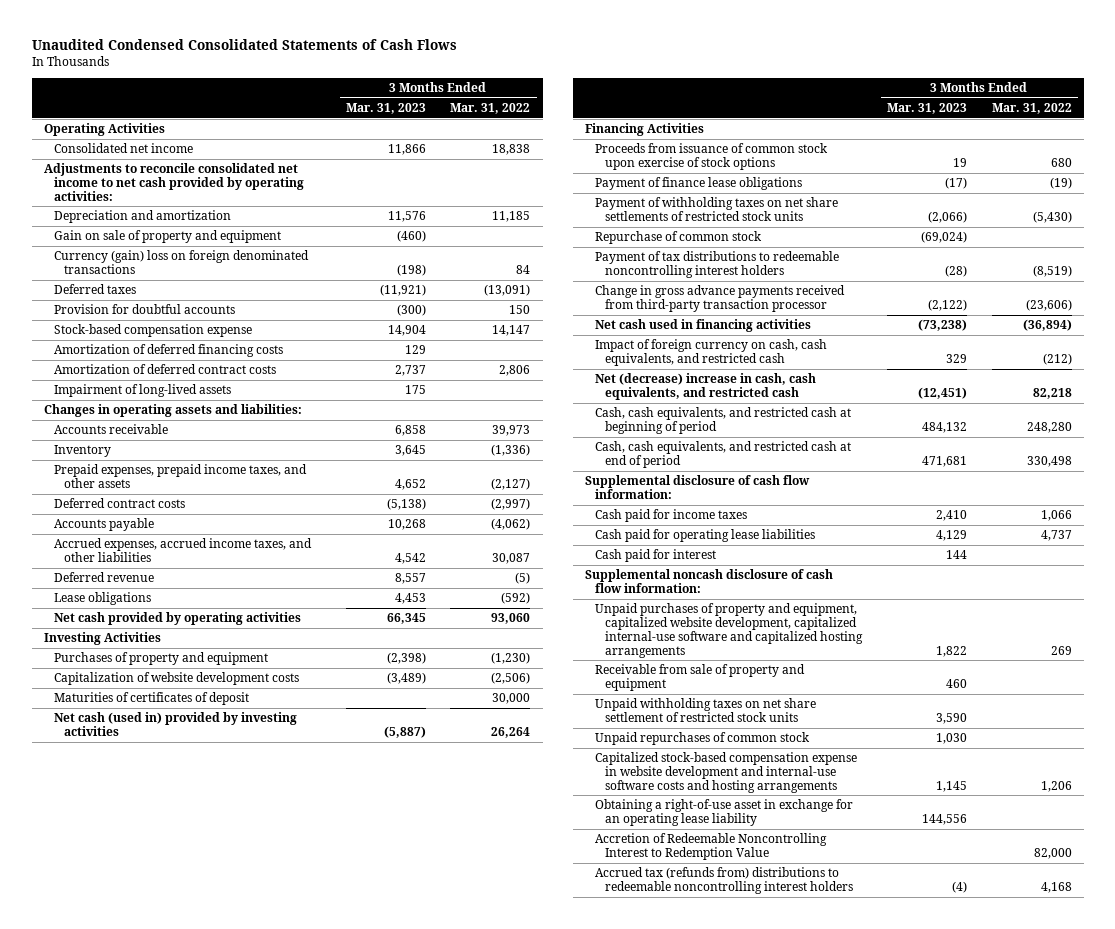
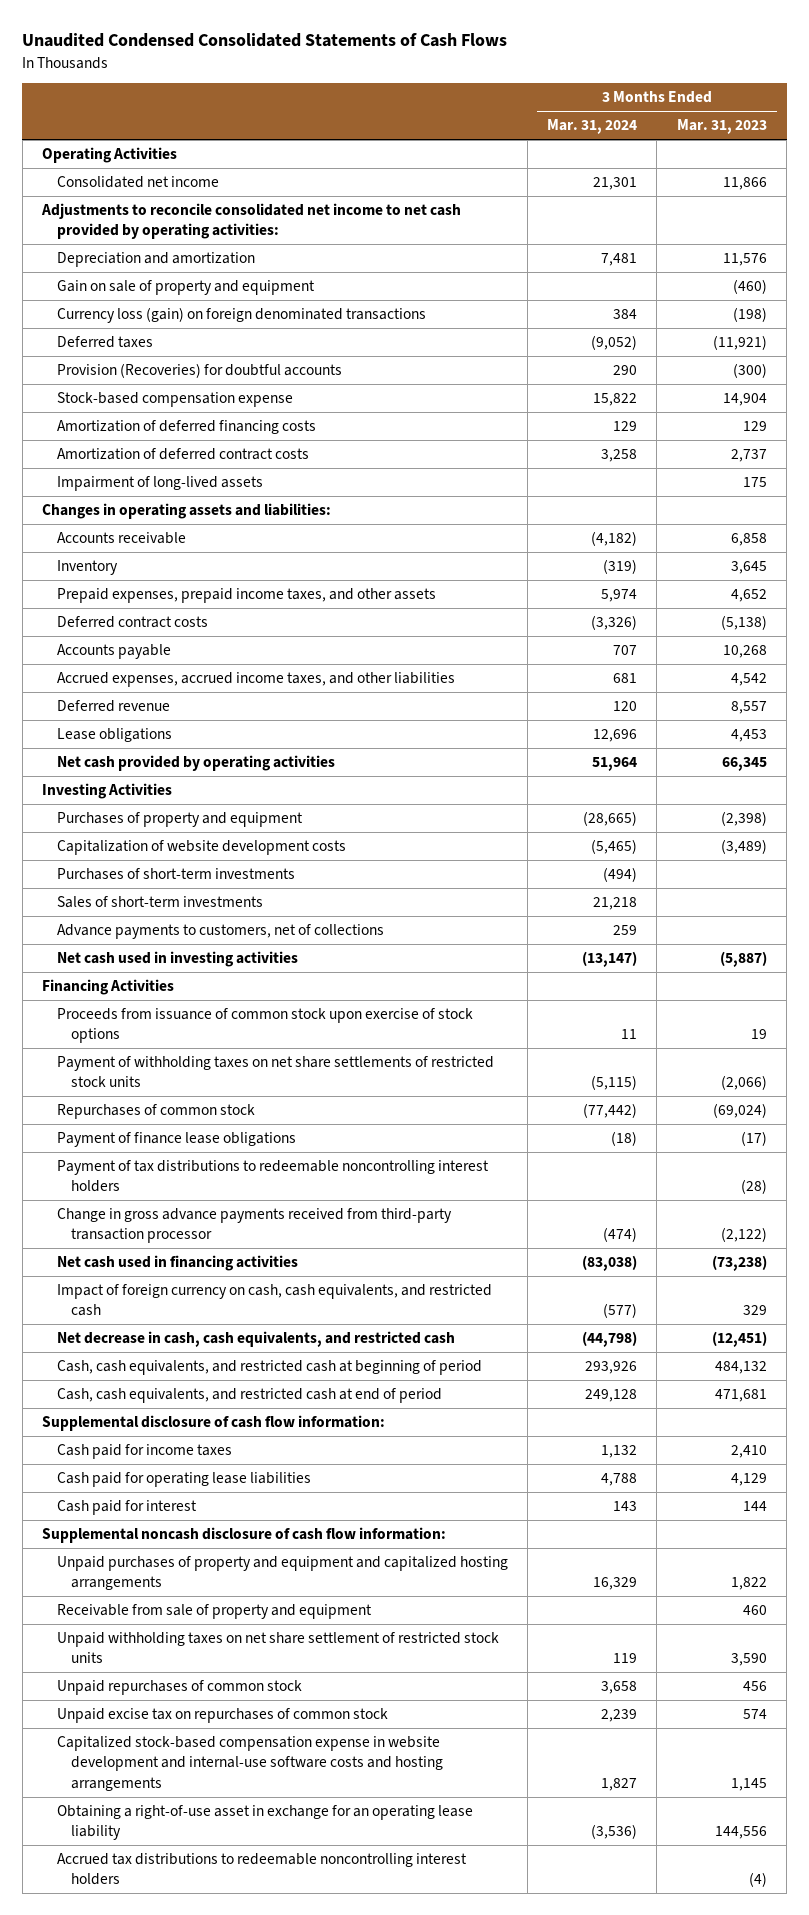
[450,103,531,115] Mar. 31, 2022 -> none
none -> [547,119,638,135] Mar. 31, 2024
[54,250,310,275] Currency (gain) loss on foreign denominated transactions -> [56,307,426,324] Currency loss (gain) on foreign denominated transactions
[54,304,236,315] Provision for doubtful accounts -> [56,363,342,379] Provision (Recoveries) for doubtful accounts
[54,692,250,706] Maturities of certificates of deposit -> none
none -> [56,868,295,881] Purchases of short-term investments
none -> [56,896,263,909] Sales of short-term investments
none -> [56,924,384,940] Advance payments to customers, net of collections
[54,712,298,737] Net cash (used in) provided by investing activities -> [56,951,298,968] Net cash used in investing activities
[595,231,763,245] Repurchase of common stock -> [56,1104,255,1120] Repurchases of common stock
[595,177,803,191] Payment of finance lease obligations -> [56,1132,296,1148] Payment of finance lease obligations
[595,373,817,401] Net (decrease) increase in cash, cash equivalents, and restricted cash -> [56,1331,455,1348] Net decrease in cash, cash equivalents, and restricted cash
[595,603,864,658] Unpaid purchases of property and equipment, capitalized website development, capitalized internal-use software and capitalized hosting arrangements -> [56,1556,508,1591] Unpaid purchases of property and equipment and capitalized hosting arrangements
[935,733,967,745] 1,030 -> [742,1681,767,1692] 456
none -> [56,1708,388,1724] Unpaid excise tax on repurchases of common stock
[595,833,828,861] Accretion of Redeemable Noncontrolling Interest to Redemption Value -> none
[595,867,854,895] Accrued tax (refunds from) distributions to redeemable noncontrolling interest holders -> [56,1853,467,1886] Accrued tax distributions to redeemable noncontrolling interest holders

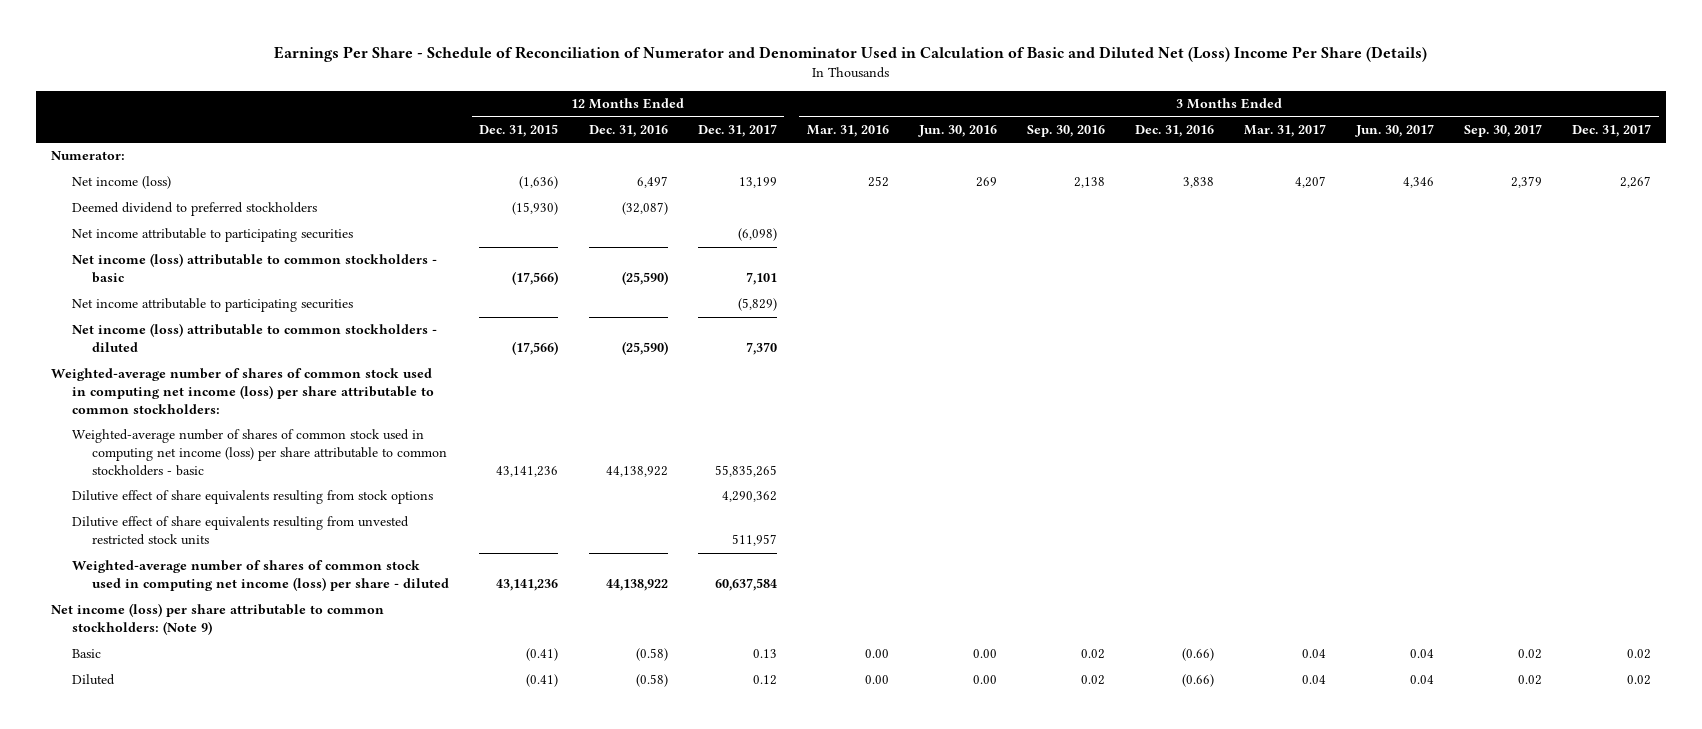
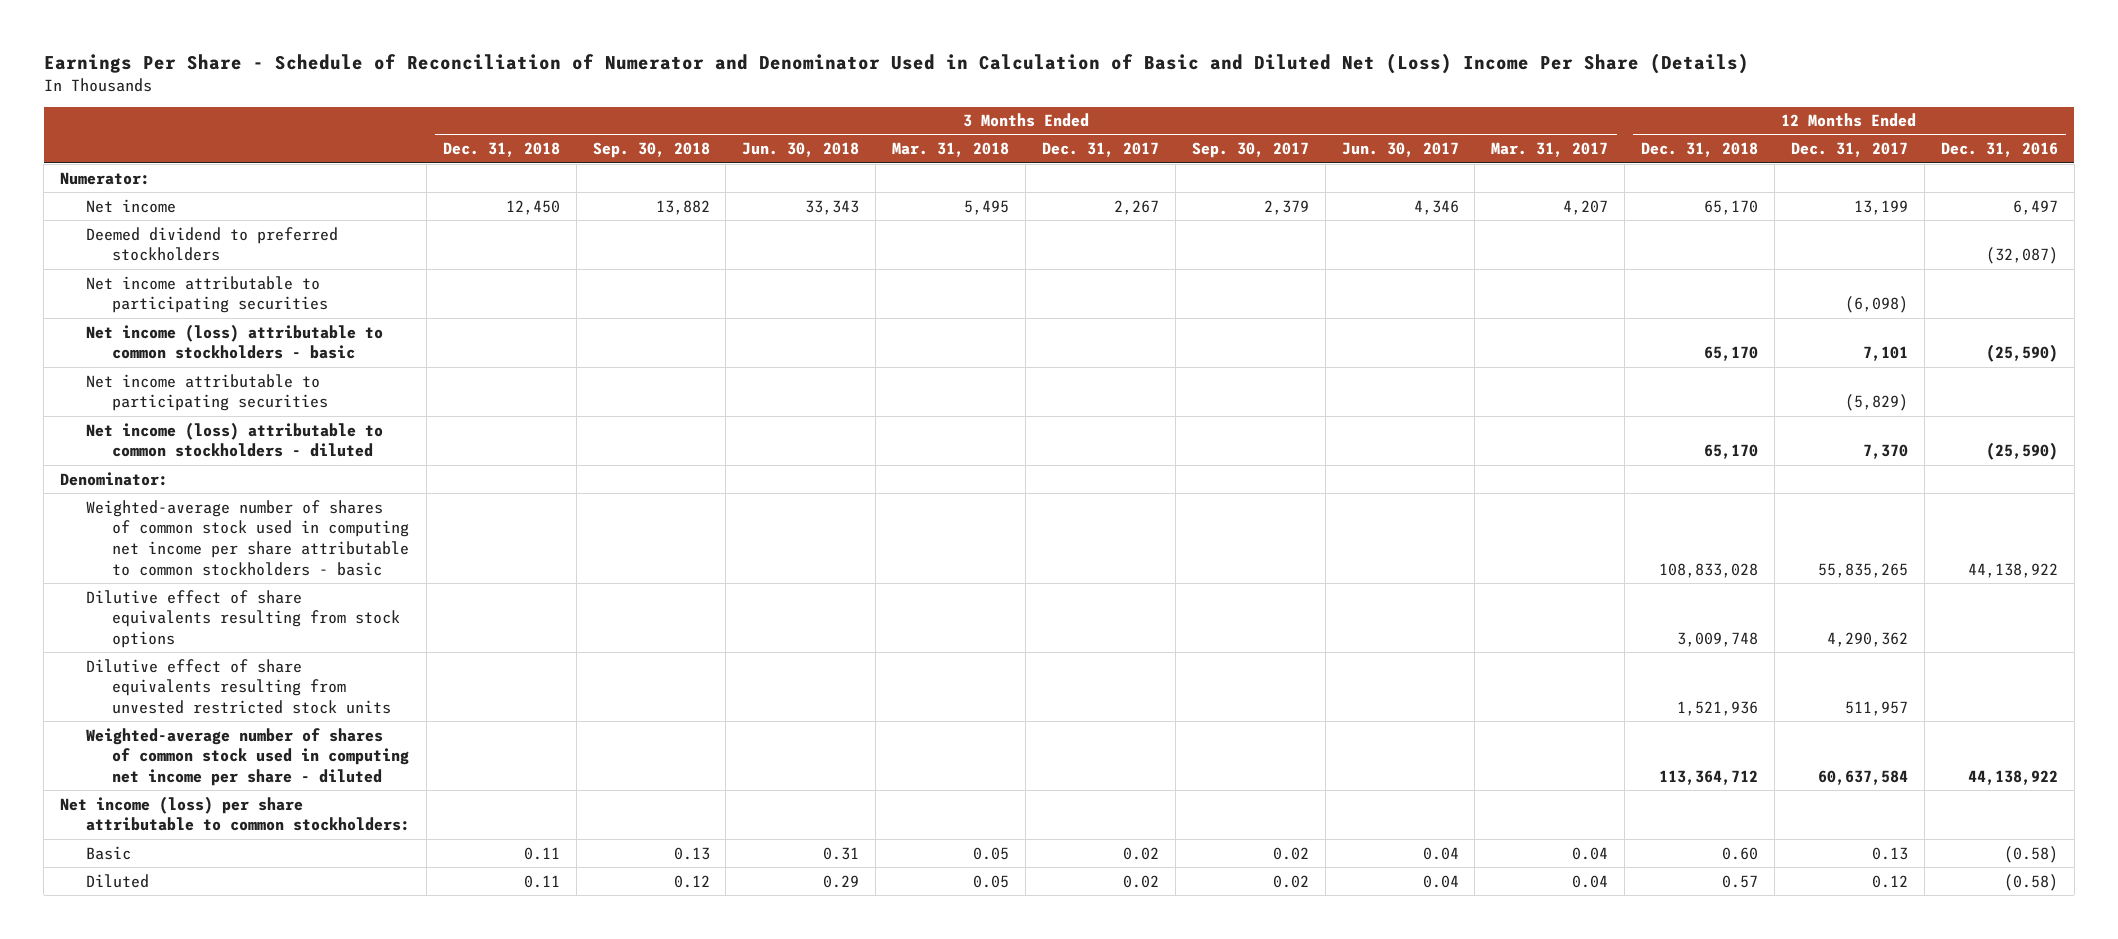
[479,124,559,138] Dec. 31, 2015 -> none
[806,125,889,138] Mar. 31, 2016 -> none
[917,125,997,138] Jun. 30, 2016 -> none
[1026,125,1105,138] Sep. 30, 2016 -> none
[1135,125,1215,138] Dec. 31, 2016 -> none
none -> [442,142,560,158] Dec. 31, 2018
none -> [592,142,710,159] Sep. 30, 2018
none -> [742,142,860,158] Jun. 30, 2018
none -> [892,142,1010,158] Mar. 31, 2018
none -> [1641,142,1759,158] Dec. 31, 2018
[71,176,171,190] Net income (loss) -> [85,198,176,213] Net income
[51,368,434,414] Weighted-average number of shares of common stock used in computing net income (loss) per share attributable to common stockholders: -> [60,471,169,486] Denominator:
[71,429,448,476] Weighted-average number of shares of common stock used in computing net income (loss) per share attributable to common stockholders - basic -> [85,499,409,576] Weighted-average number of shares of common stock used in computing net income per share attributable to common stockholders - basic
[71,560,450,592] Weighted-average number of shares of common stock used in computing net income (loss) per share - diluted -> [85,727,409,787] Weighted-average number of shares of common stock used in computing net income per share - diluted
[51,603,385,636] Net income (loss) per share attributable to common stockholders: (Note 9) -> [60,795,410,832] Net income (loss) per share attributable to common stockholders:

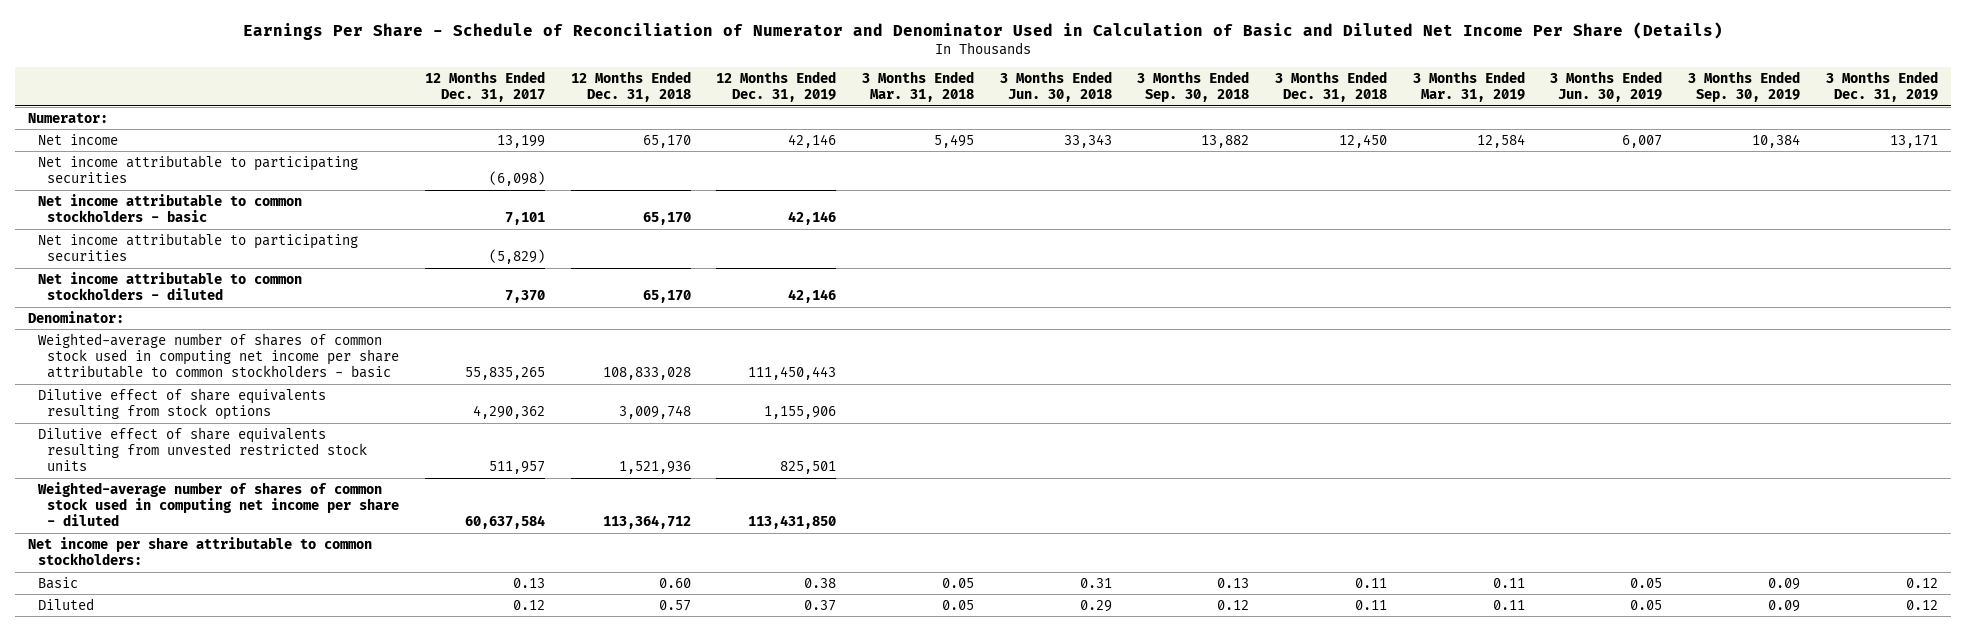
[43,52,1749,74] Earnings Per Share - Schedule of Reconciliation of Numerator and Denominator Used in Calculation of Basic and Diluted Net (Loss) Income Per Share (Details) -> [243,21,1724,40] Earnings Per Share - Schedule of Reconciliation of Numerator and Denominator Used in Calculation of Basic and Diluted Net Income Per Share (Details)
[1041,142,1159,158] Dec. 31, 2017 -> none
[1191,142,1309,159] Sep. 30, 2017 -> none
[1341,142,1459,158] Jun. 30, 2017 -> none
[1491,142,1609,158] Mar. 31, 2017 -> none
[1940,142,2058,158] Dec. 31, 2016 -> none
none -> [716,71,837,103] 12 Months Ended Dec. 31, 2019
none -> [1412,71,1525,103] 3 Months Ended Mar. 31, 2019
none -> [1550,71,1663,103] 3 Months Ended Jun. 30, 2019
none -> [1688,71,1801,103] 3 Months Ended Sep. 30, 2019
none -> [1825,71,1938,103] 3 Months Ended Dec. 31, 2019
[85,226,338,262] Deemed dividend to preferred stockholders -> none
[85,323,383,360] Net income (loss) attributable to common stockholders - basic -> [37,193,302,223] Net income attributable to common stockholders - basic
[85,421,383,458] Net income (loss) attributable to common stockholders - diluted -> [37,271,302,301] Net income attributable to common stockholders - diluted
[60,795,410,832] Net income (loss) per share attributable to common stockholders: -> [28,536,373,566] Net income per share attributable to common stockholders:

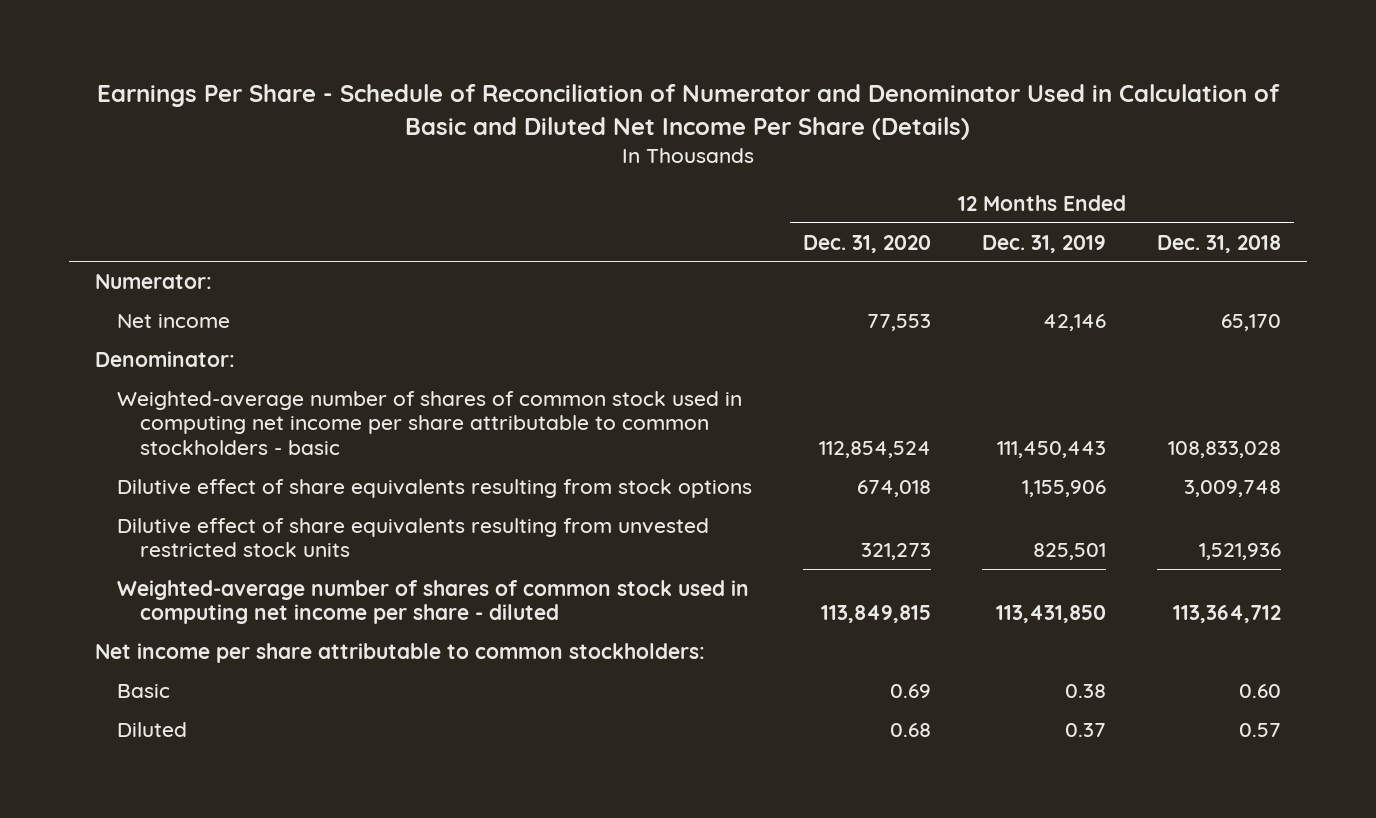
[424,71,545,103] 12 Months Ended Dec. 31, 2017 -> none
[861,71,974,103] 3 Months Ended Mar. 31, 2018 -> none
[999,71,1112,103] 3 Months Ended Jun. 30, 2018 -> none
[1137,71,1250,103] 3 Months Ended Sep. 30, 2018 -> none
[1275,71,1388,103] 3 Months Ended Dec. 31, 2018 -> none
[1412,71,1525,103] 3 Months Ended Mar. 31, 2019 -> none
[1550,71,1663,103] 3 Months Ended Jun. 30, 2019 -> none
[1688,71,1801,103] 3 Months Ended Sep. 30, 2019 -> none
[1825,71,1938,103] 3 Months Ended Dec. 31, 2019 -> none
none -> [803,234,932,253] Dec. 31, 2020
[37,154,358,184] Net income attributable to participating securities -> none
[37,193,302,223] Net income attributable to common stockholders - basic -> none
[37,232,358,262] Net income attributable to participating securities -> none
[37,271,302,301] Net income attributable to common stockholders - diluted -> none

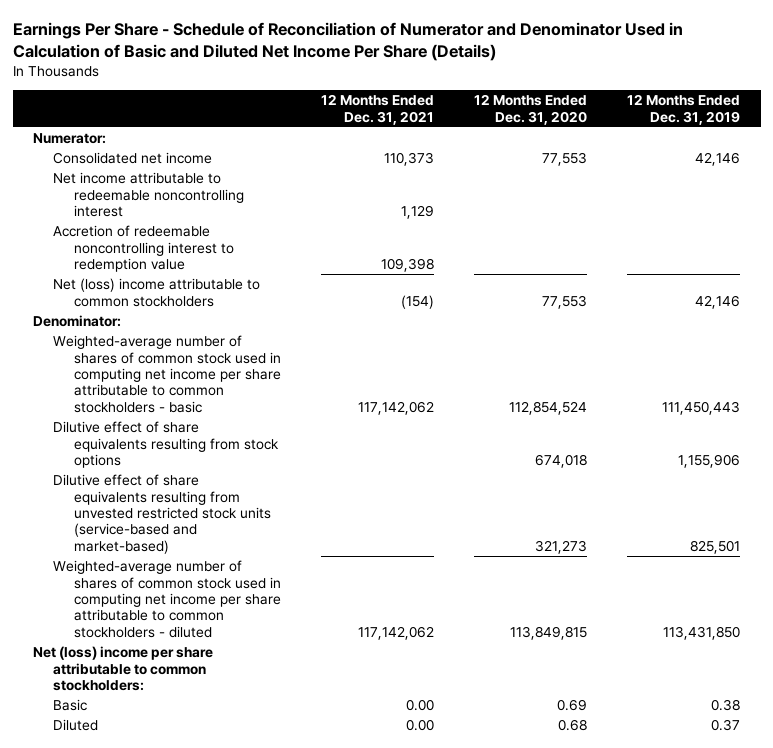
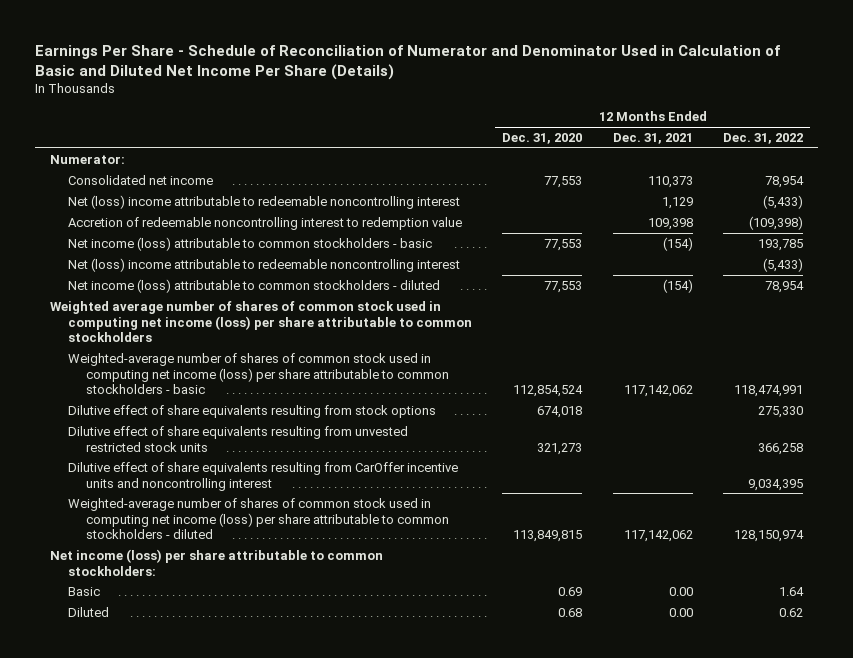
[627,94,741,125] 12 Months Ended Dec. 31, 2019 -> none
none -> [722,133,803,145] Dec. 31, 2022
[53,172,245,218] Net income attributable to redeemable noncontrolling interest -> [68,195,461,210] Net (loss) income attributable to redeemable noncontrolling interest
[53,278,261,307] Net (loss) income attributable to common stockholders -> [68,237,433,252] Net income (loss) attributable to common stockholders - basic
none -> [68,258,461,273] Net (loss) income attributable to redeemable noncontrolling interest
none -> [68,279,441,294] Net income (loss) attributable to common stockholders - diluted
[32,315,121,328] Denominator: -> [50,301,473,343] Weighted average number of shares of common stock used in computing net income (loss) per share attributable to common stockholders
[53,335,282,413] Weighted-average number of shares of common stock used in computing net income per share attributable to common stockholders - basic -> [68,353,449,395] Weighted-average number of shares of common stock used in computing net income (loss) per share attributable to common stockholders - basic
[53,474,272,554] Dilutive effect of share equivalents resulting from unvested restricted stock units (service-based and market-based) -> [68,426,409,452] Dilutive effect of share equivalents resulting from unvested restricted stock units
none -> [68,462,459,491] Dilutive effect of share equivalents resulting from CarOffer incentive units and noncontrolling interest
[53,560,282,638] Weighted-average number of shares of common stock used in computing net income per share attributable to common stockholders - diluted -> [68,498,449,540] Weighted-average number of shares of common stock used in computing net income (loss) per share attributable to common stockholders - diluted
[32,646,213,692] Net (loss) income per share attributable to common stockholders: -> [50,549,384,576] Net income (loss) per share attributable to common stockholders:

